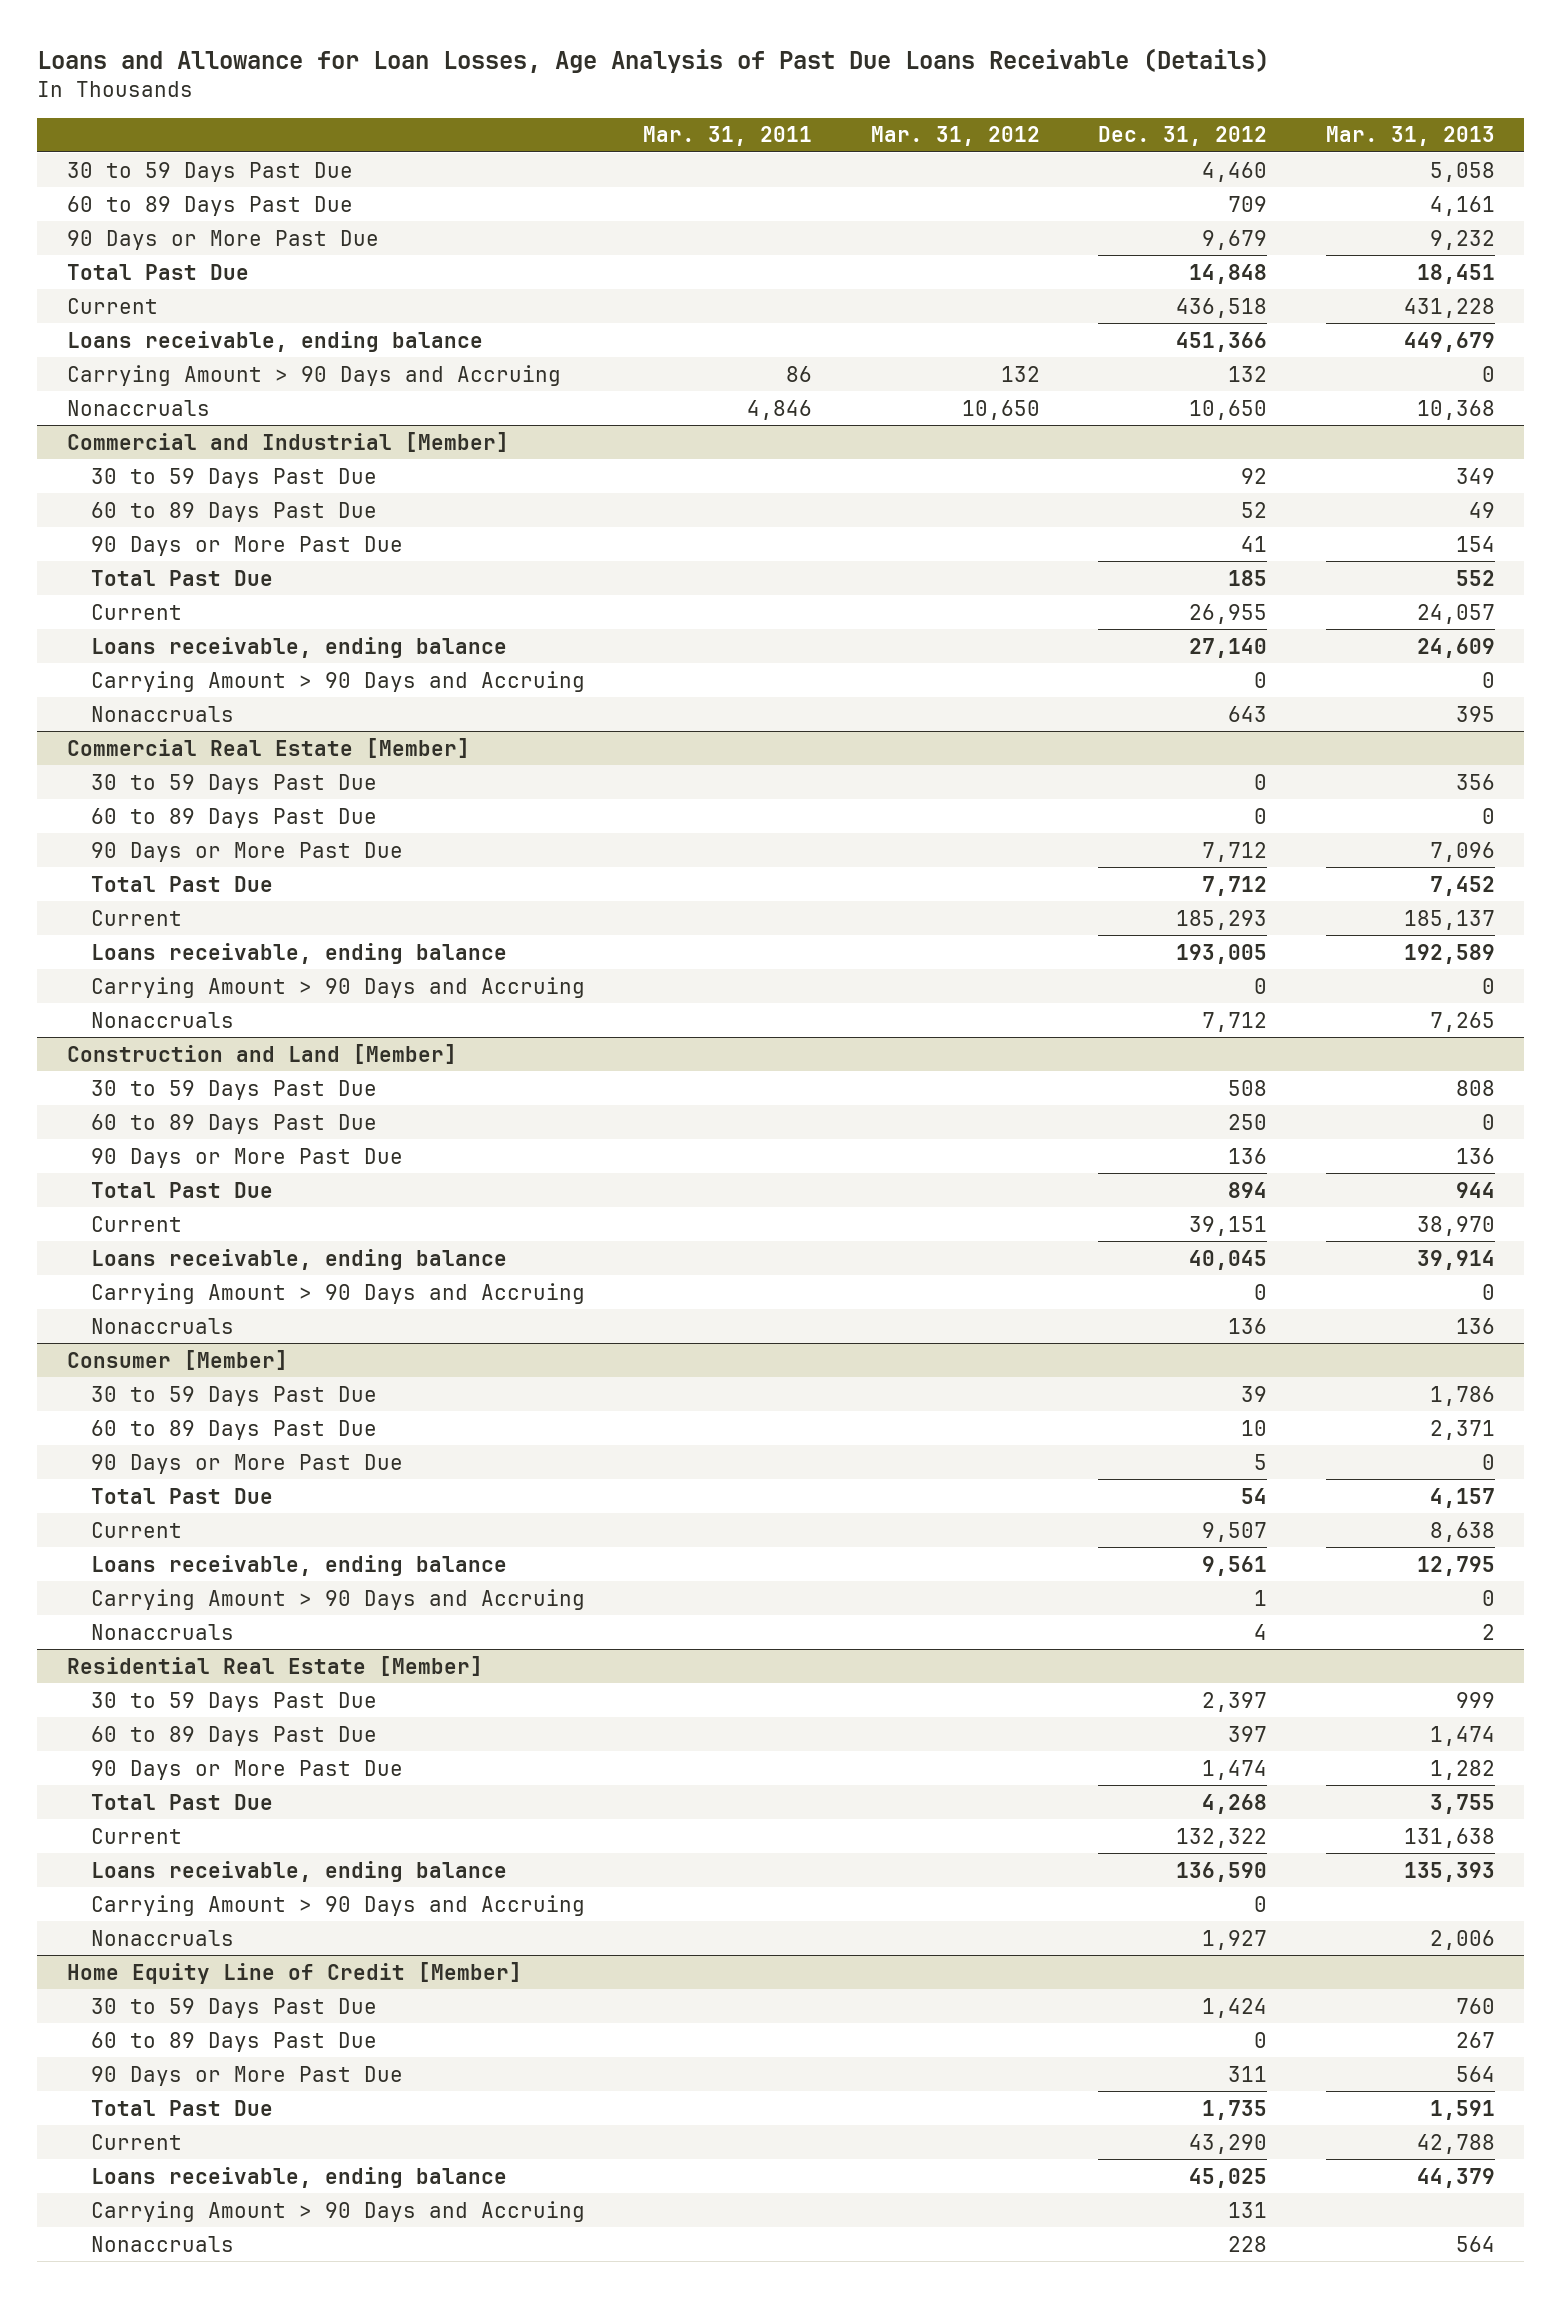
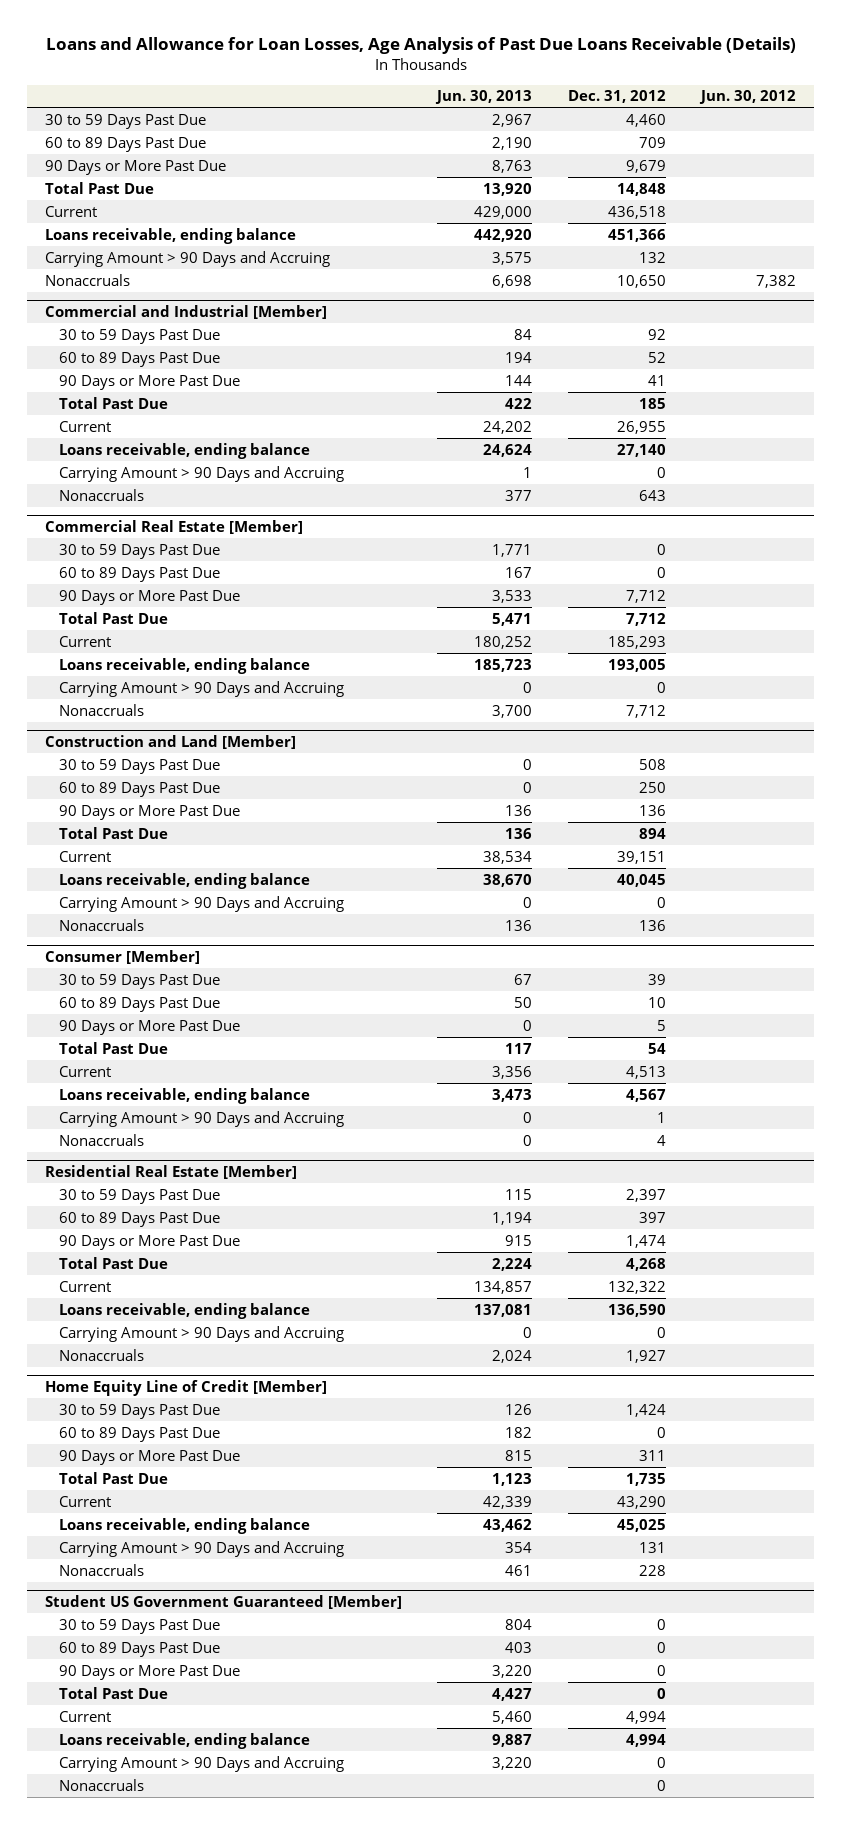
[643,126,813,147] Mar. 31, 2011 -> none
[870,126,1040,147] Mar. 31, 2012 -> none
[1325,126,1495,147] Mar. 31, 2013 -> none
none -> [435,90,533,105] Jun. 30, 2013
none -> [699,90,797,105] Jun. 30, 2012
[1202,1521,1268,1542] 9,507 -> [625,1065,666,1079] 4,513
[1202,1555,1268,1576] 9,561 -> [625,1088,666,1102] 4,567
none -> [44,1595,402,1610] Student US Government Guaranteed [Member]
none -> [59,1618,221,1634] 30 to 59 Days Past Due
none -> [59,1641,221,1657] 60 to 89 Days Past Due
none -> [59,1664,241,1680] 90 Days or More Past Due
none -> [59,1686,169,1699] Total Past Due
none -> [59,1710,112,1722] Current
none -> [59,1732,311,1749] Loans receivable, ending balance
none -> [59,1755,345,1772] Carrying Amount > 90 Days and Accruing
none -> [59,1778,145,1791] Nonaccruals

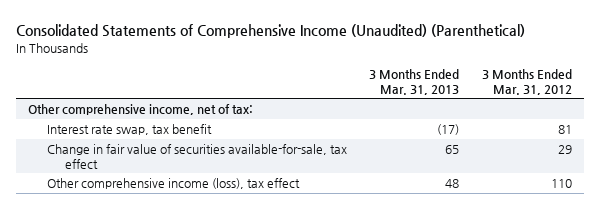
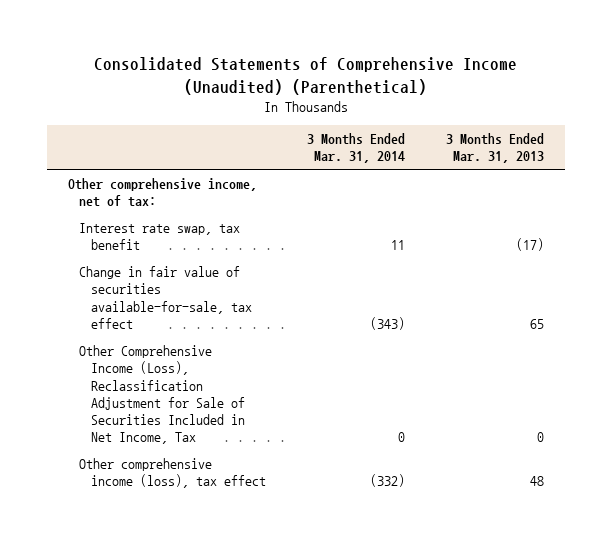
[482,69,573,95] 3 Months Ended Mar. 31, 2012 -> none
none -> [306,133,405,164] 3 Months Ended Mar. 31, 2014
none -> [79,345,245,444] Other Comprehensive Income (Loss), Reclassification Adjustment for Sale of Securities Included in Net Income, Tax

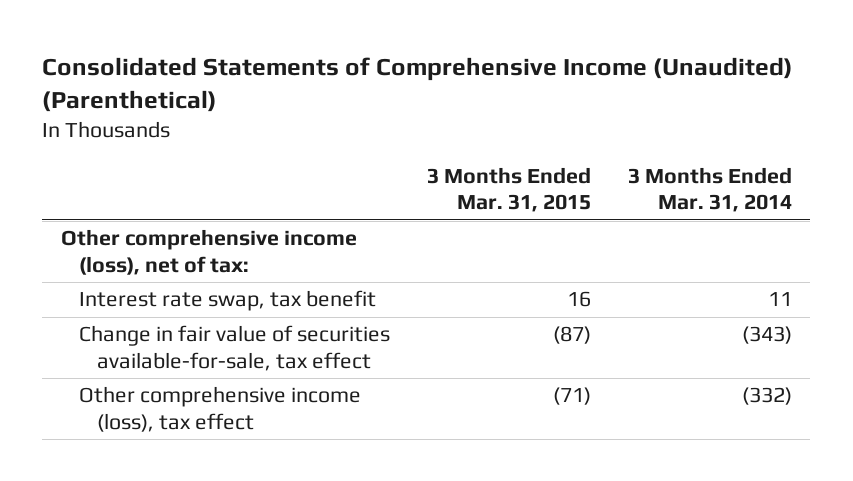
[446,133,545,164] 3 Months Ended Mar. 31, 2013 -> none
none -> [426,166,591,213] 3 Months Ended Mar. 31, 2015
[67,178,257,208] Other comprehensive income, net of tax: -> [60,229,357,275] Other comprehensive income (loss), net of tax:
[79,345,245,444] Other Comprehensive Income (Loss), Reclassification Adjustment for Sale of Securities Included in Net Income, Tax -> none

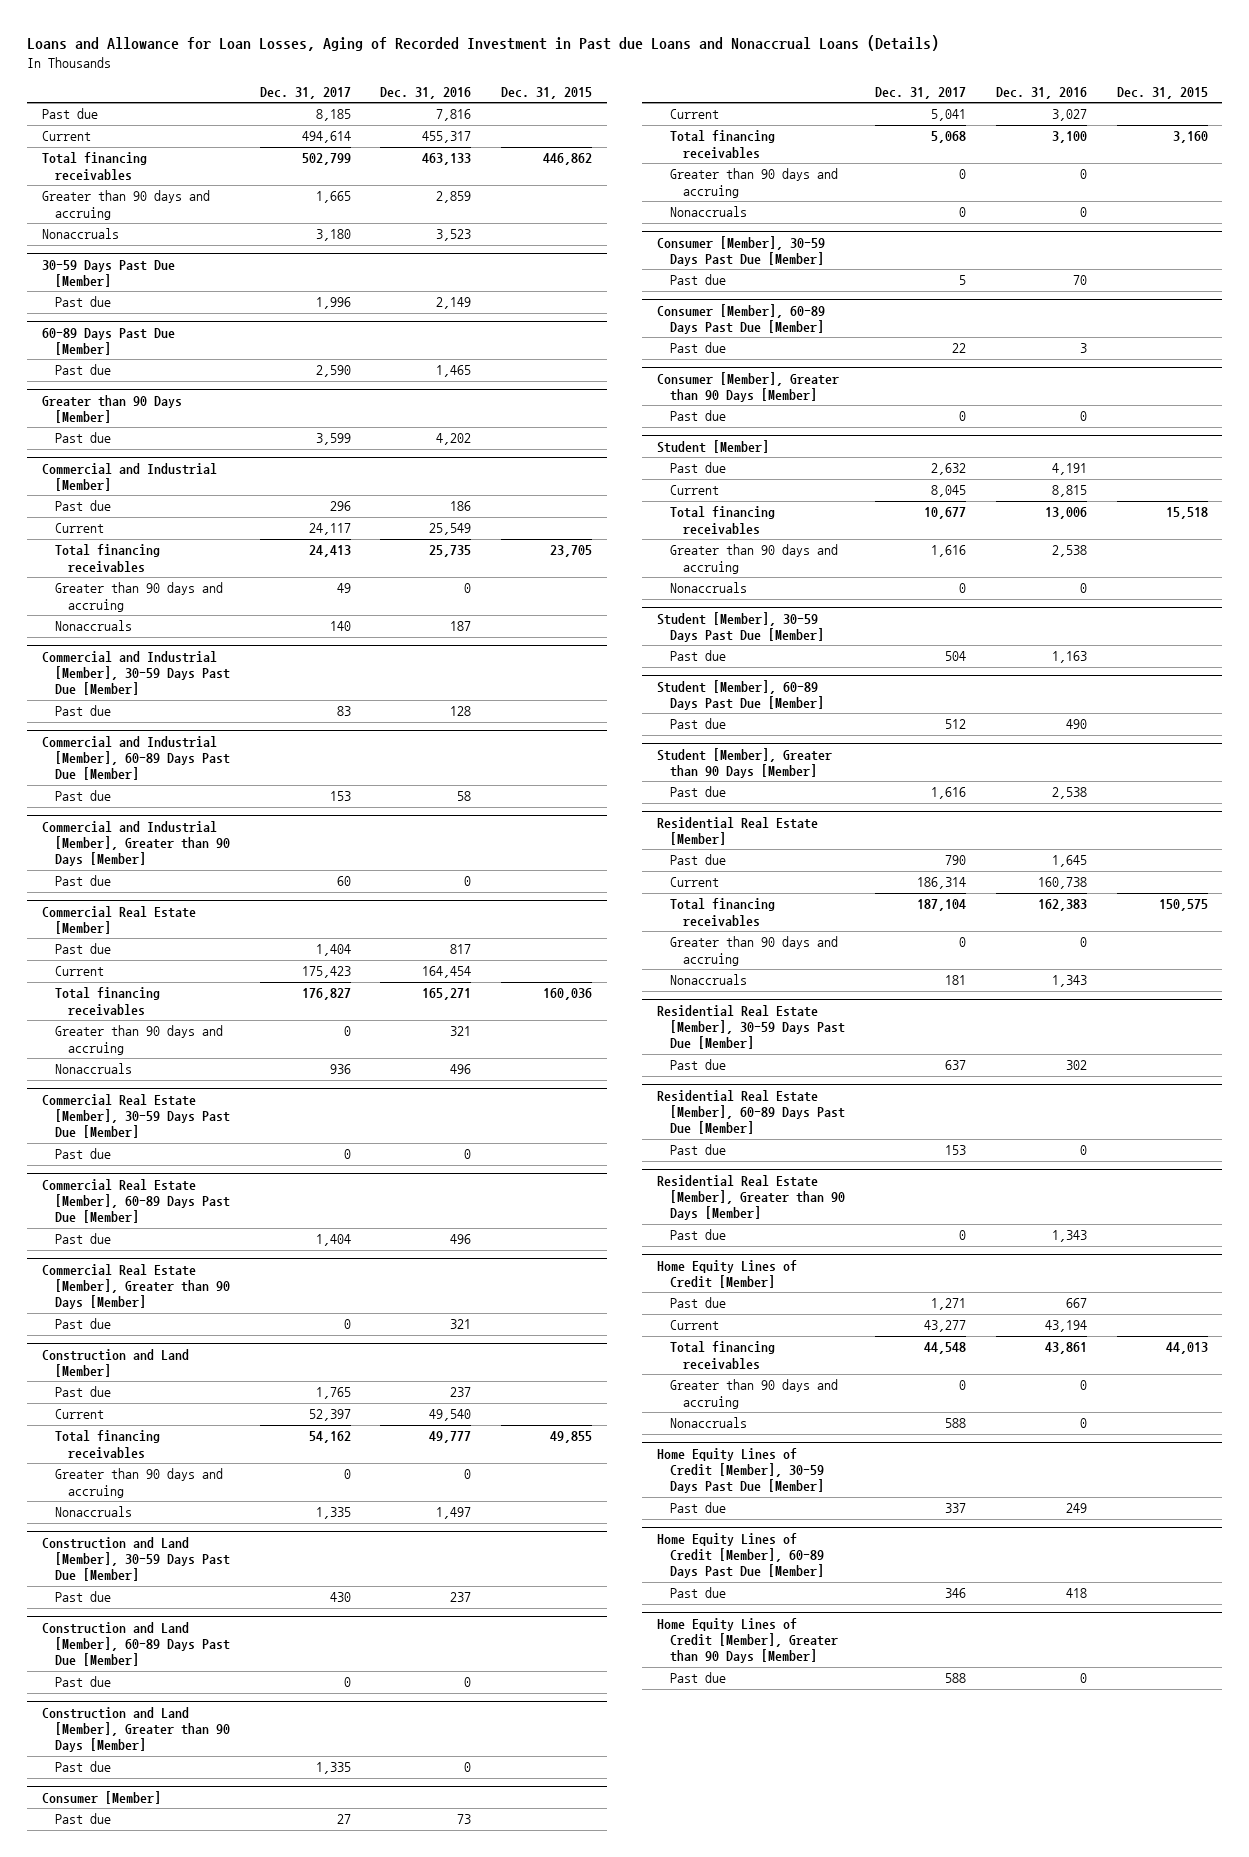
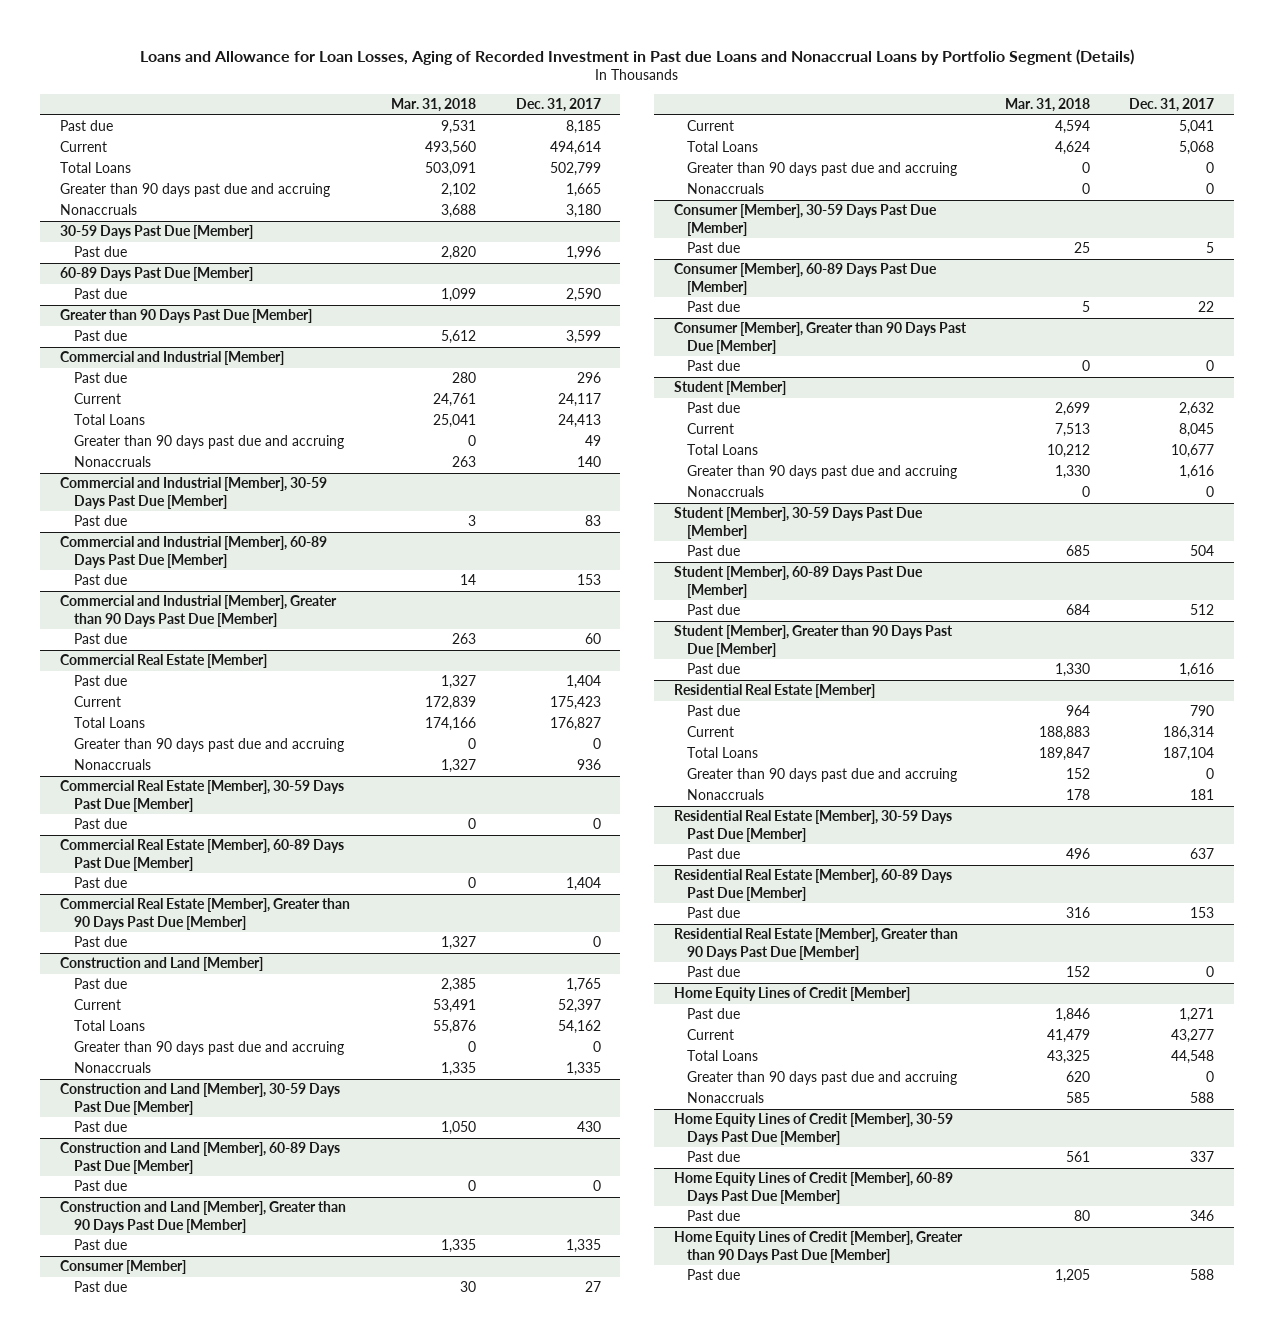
[26,35,939,52] Loans and Allowance for Loan Losses, Aging of Recorded Investment in Past due Loans and Nonaccrual Loans (Details) -> [140,48,1135,65] Loans and Allowance for Loan Losses, Aging of Recorded Investment in Past due Loans and Nonaccrual Loans by Portfolio Segment (Details)
[380,86,472,99] Dec. 31, 2016 -> none
[501,86,593,99] Dec. 31, 2015 -> none
none -> [391,97,477,112] Mar. 31, 2018
[41,152,147,180] Total financing receivables -> [60,162,132,174] Total Loans
[41,190,210,220] Greater than 90 days and accruing -> [60,183,331,198] Greater than 90 days past due and accruing
[41,394,182,423] Greater than 90 Days [Member] -> [60,309,313,324] Greater than 90 Days Past Due [Member]
[54,544,160,572] Total financing receivables -> [73,414,145,426] Total Loans
[54,582,223,612] Greater than 90 days and accruing -> [73,435,344,450] Greater than 90 days past due and accruing
[41,820,230,867] Commercial and Industrial [Member], Greater than 90 Days [Member] -> [60,595,338,627] Commercial and Industrial [Member], Greater than 90 Days Past Due [Member]
[54,987,160,1015] Total financing receivables -> [73,717,145,729] Total Loans
[54,1025,223,1055] Greater than 90 days and accruing -> [73,738,344,753] Greater than 90 days past due and accruing
[41,1263,230,1310] Commercial Real Estate [Member], Greater than 90 Days [Member] -> [60,898,351,930] Commercial Real Estate [Member], Greater than 90 Days Past Due [Member]
[54,1430,160,1458] Total financing receivables -> [73,1020,145,1032] Total Loans
[54,1468,223,1498] Greater than 90 days and accruing -> [73,1041,344,1056] Greater than 90 days past due and accruing
[41,1706,230,1753] Construction and Land [Member], Greater than 90 Days [Member] -> [60,1201,347,1233] Construction and Land [Member], Greater than 90 Days Past Due [Member]
[669,130,775,158] Total financing receivables -> [687,141,759,153] Total Loans
[669,168,838,198] Greater than 90 days and accruing -> [687,162,958,177] Greater than 90 days past due and accruing
[656,371,839,402] Consumer [Member], Greater than 90 Days [Member] -> [673,322,967,354] Consumer [Member], Greater than 90 Days Past Due [Member]
[669,506,775,534] Total financing receivables -> [687,444,759,456] Total Loans
[669,544,838,574] Greater than 90 days and accruing -> [687,465,958,480] Greater than 90 days past due and accruing
[656,747,832,778] Student [Member], Greater than 90 Days [Member] -> [673,625,953,657] Student [Member], Greater than 90 Days Past Due [Member]
[669,898,775,926] Total financing receivables -> [687,747,759,759] Total Loans
[669,936,838,966] Greater than 90 days and accruing -> [687,768,958,783] Greater than 90 days past due and accruing
[656,1174,845,1221] Residential Real Estate [Member], Greater than 90 Days [Member] -> [673,928,958,960] Residential Real Estate [Member], Greater than 90 Days Past Due [Member]
[669,1341,775,1369] Total financing receivables -> [687,1050,759,1062] Total Loans
[669,1379,838,1409] Greater than 90 days and accruing -> [687,1071,958,1086] Greater than 90 days past due and accruing
[656,1617,838,1664] Home Equity Lines of Credit [Member], Greater than 90 Days [Member] -> [673,1231,963,1263] Home Equity Lines of Credit [Member], Greater than 90 Days Past Due [Member]

